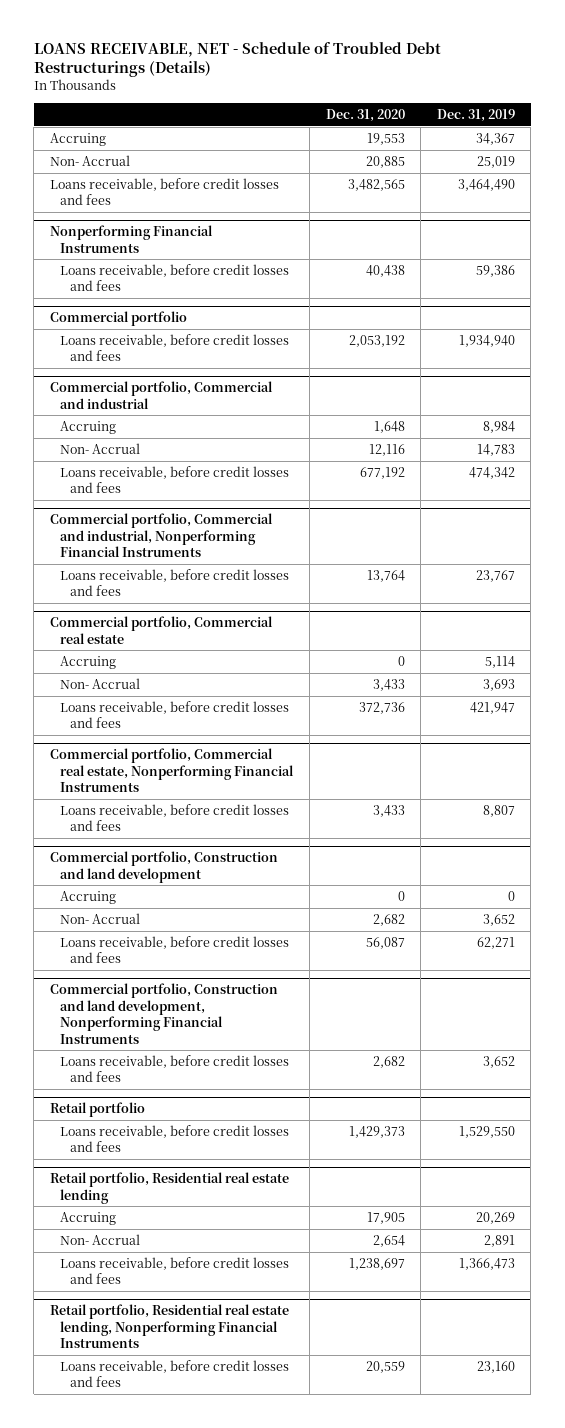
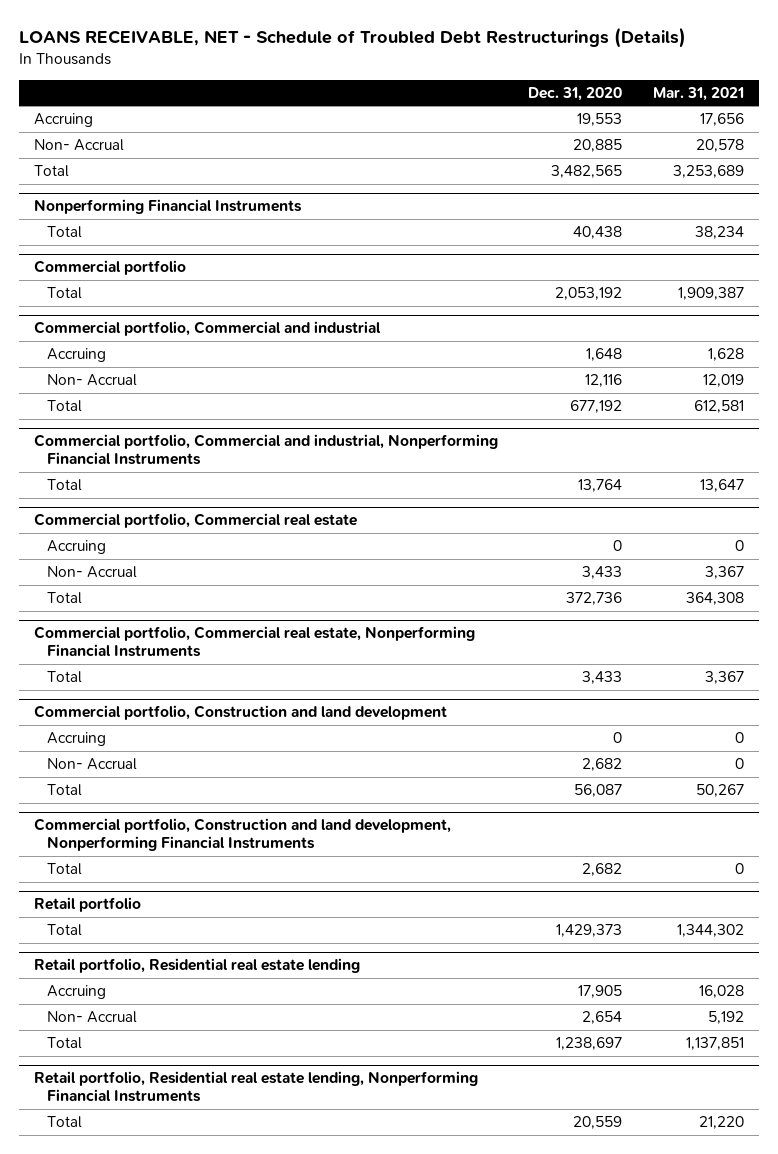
[436,109,515,123] Dec. 31, 2019 -> none
none -> [652,86,744,101] Mar. 31, 2021
[50,178,280,206] Loans receivable, before credit losses and fees -> [33,165,69,178] Total
[60,264,290,292] Loans receivable, before credit losses and fees -> [46,226,82,239] Total
[60,334,290,362] Loans receivable, before credit losses and fees -> [46,287,82,300] Total
[60,466,290,494] Loans receivable, before credit losses and fees -> [46,400,82,413] Total
[60,569,290,597] Loans receivable, before credit losses and fees -> [46,479,82,492] Total
[60,701,290,729] Loans receivable, before credit losses and fees -> [46,592,82,605] Total
[60,804,290,832] Loans receivable, before credit losses and fees -> [46,671,82,684] Total
[60,936,290,964] Loans receivable, before credit losses and fees -> [46,784,82,797] Total
[60,1055,290,1083] Loans receivable, before credit losses and fees -> [46,863,82,876] Total
[60,1125,290,1153] Loans receivable, before credit losses and fees -> [46,924,82,937] Total
[60,1257,290,1285] Loans receivable, before credit losses and fees -> [46,1037,82,1050] Total
[60,1360,290,1388] Loans receivable, before credit losses and fees -> [46,1116,82,1129] Total

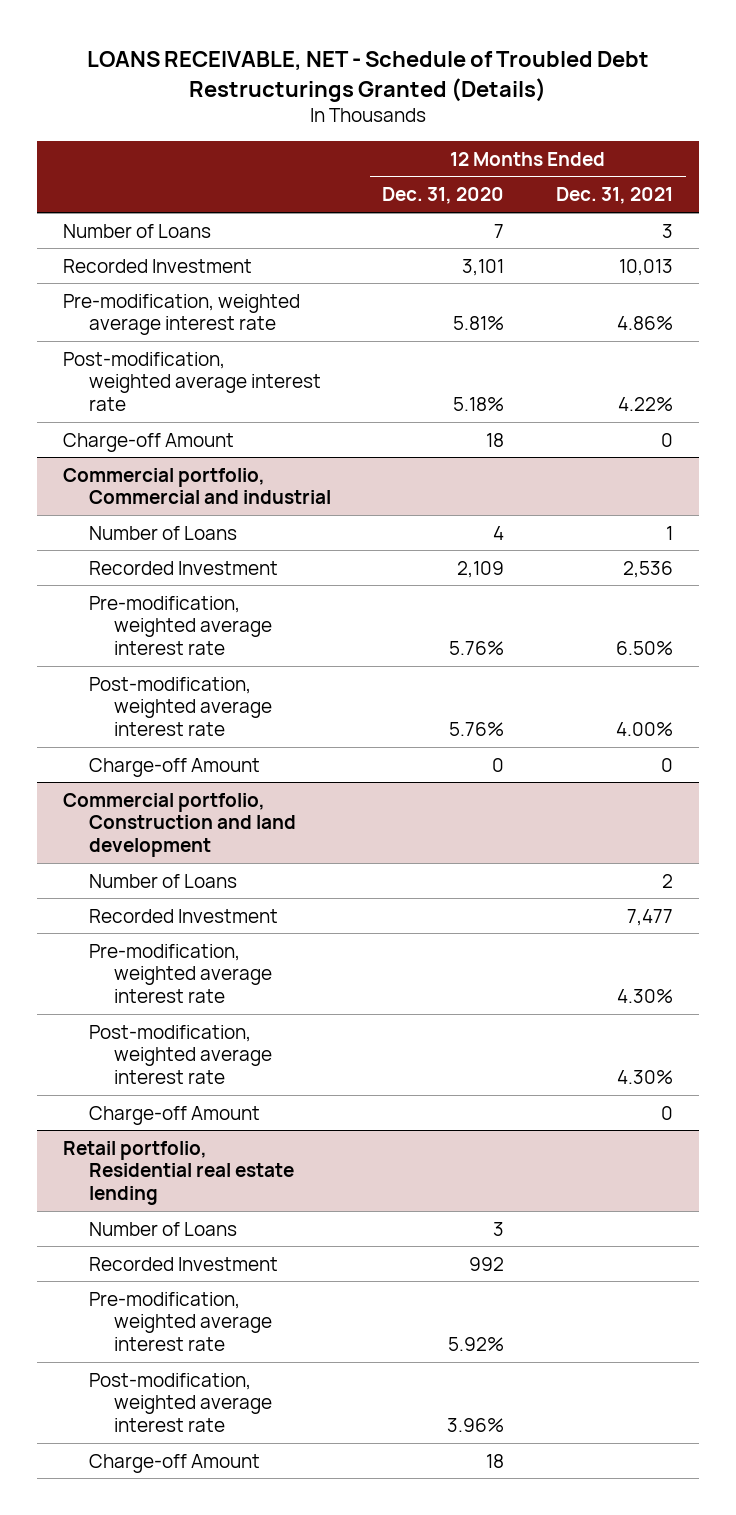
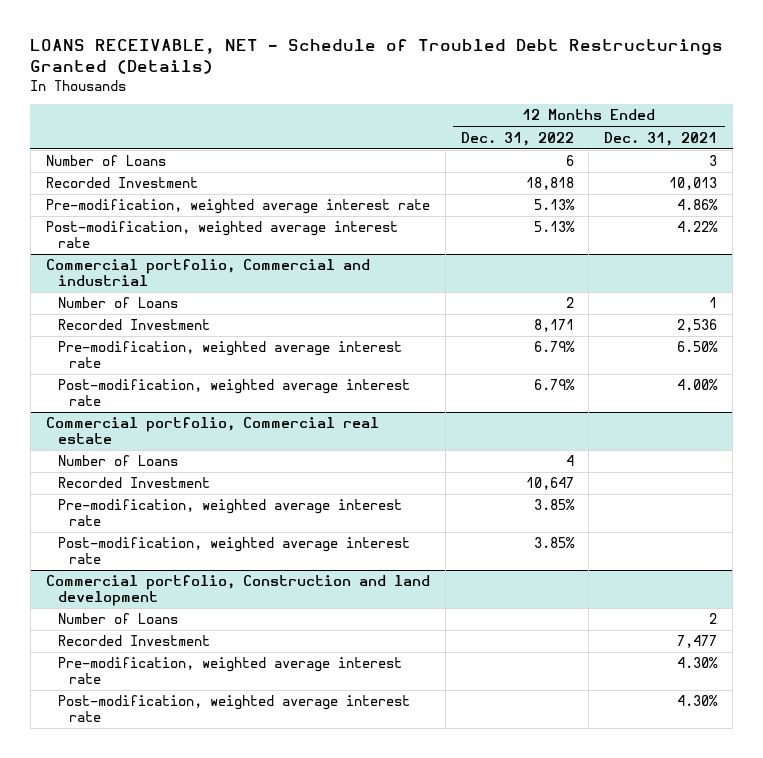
[382,187,505,205] Dec. 31, 2020 -> none
none -> [460,131,574,146] Dec. 31, 2022
[63,432,235,452] Charge-off Amount -> none
[88,757,260,777] Charge-off Amount -> none
none -> [45,417,379,445] Commercial portfolio, Commercial real estate
none -> [57,455,178,467] Number of Loans
none -> [57,477,210,489] Recorded Investment
none -> [57,499,402,527] Pre-modification, weighted average interest rate
none -> [57,537,410,565] Post-modification, weighted average interest rate
[88,1105,260,1125] Charge-off Amount -> none
[63,1140,294,1206] Retail portfolio, Residential real estate lending -> none
[88,1221,237,1236] Number of Loans -> none
[88,1256,278,1271] Recorded Investment -> none
[88,1291,273,1352] Pre-modification, weighted average interest rate -> none
[88,1372,273,1433] Post-modification, weighted average interest rate -> none
[88,1453,260,1473] Charge-off Amount -> none

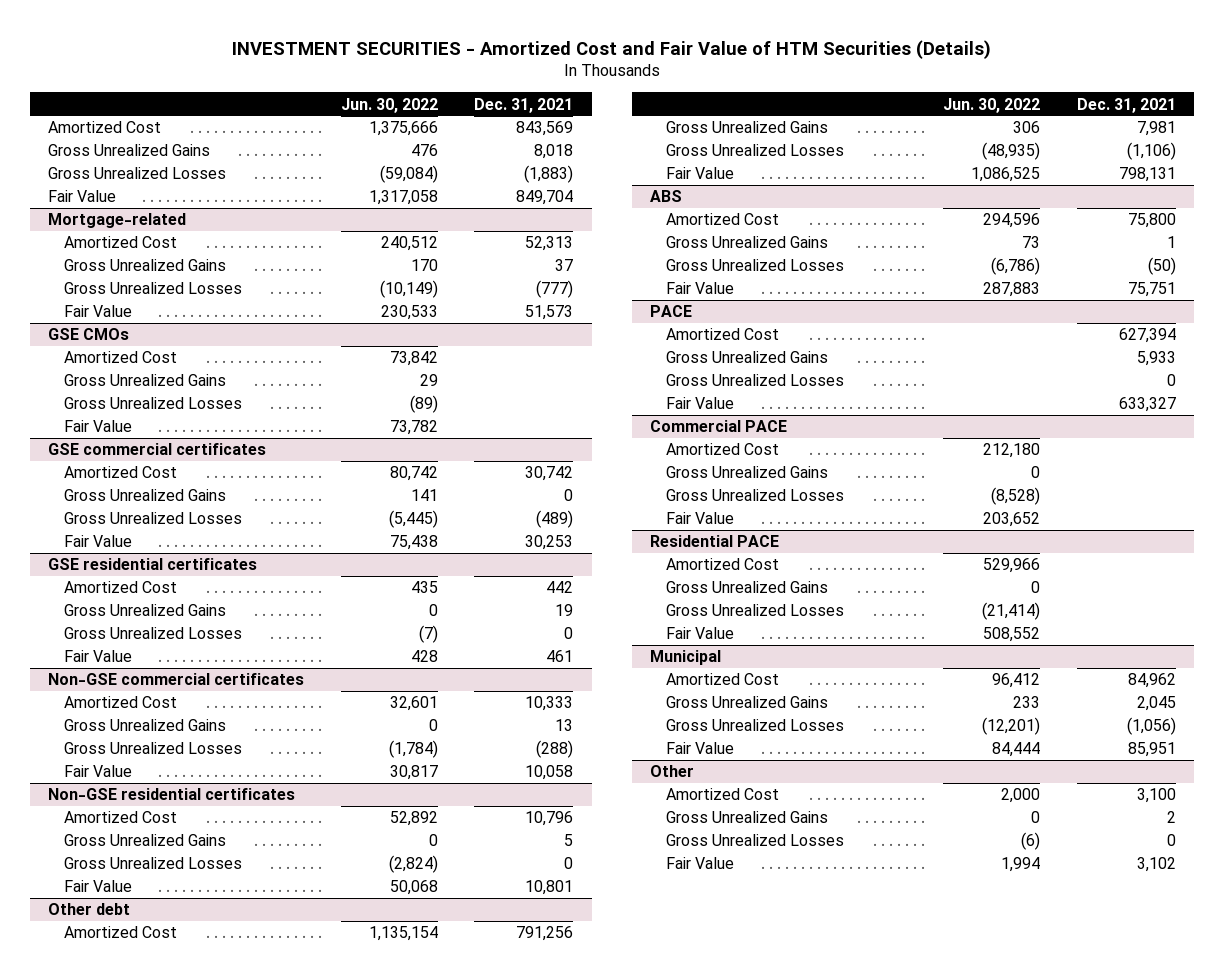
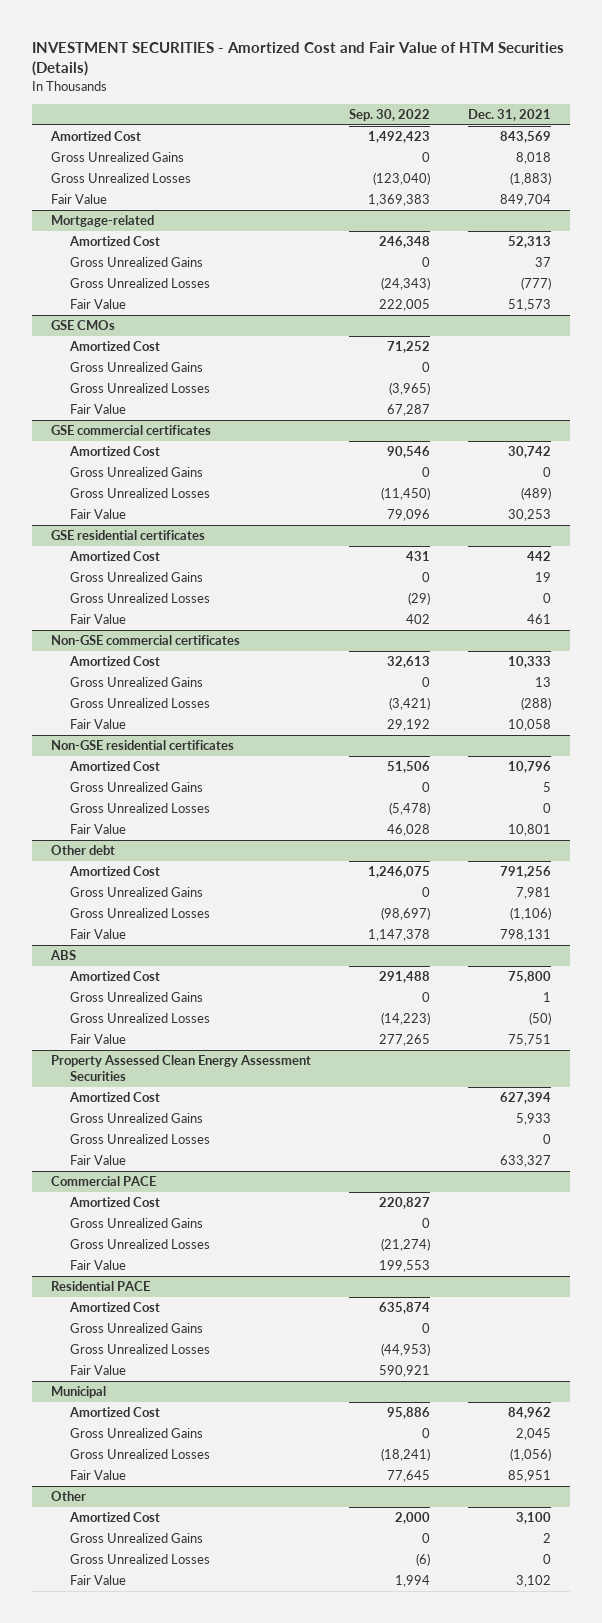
[340,97,438,113] Jun. 30, 2022 -> none
none -> [349,108,431,121] Sep. 30, 2022
[650,305,693,318] PACE -> [51,1055,312,1082] Property Assessed Clean Energy Assessment Securities

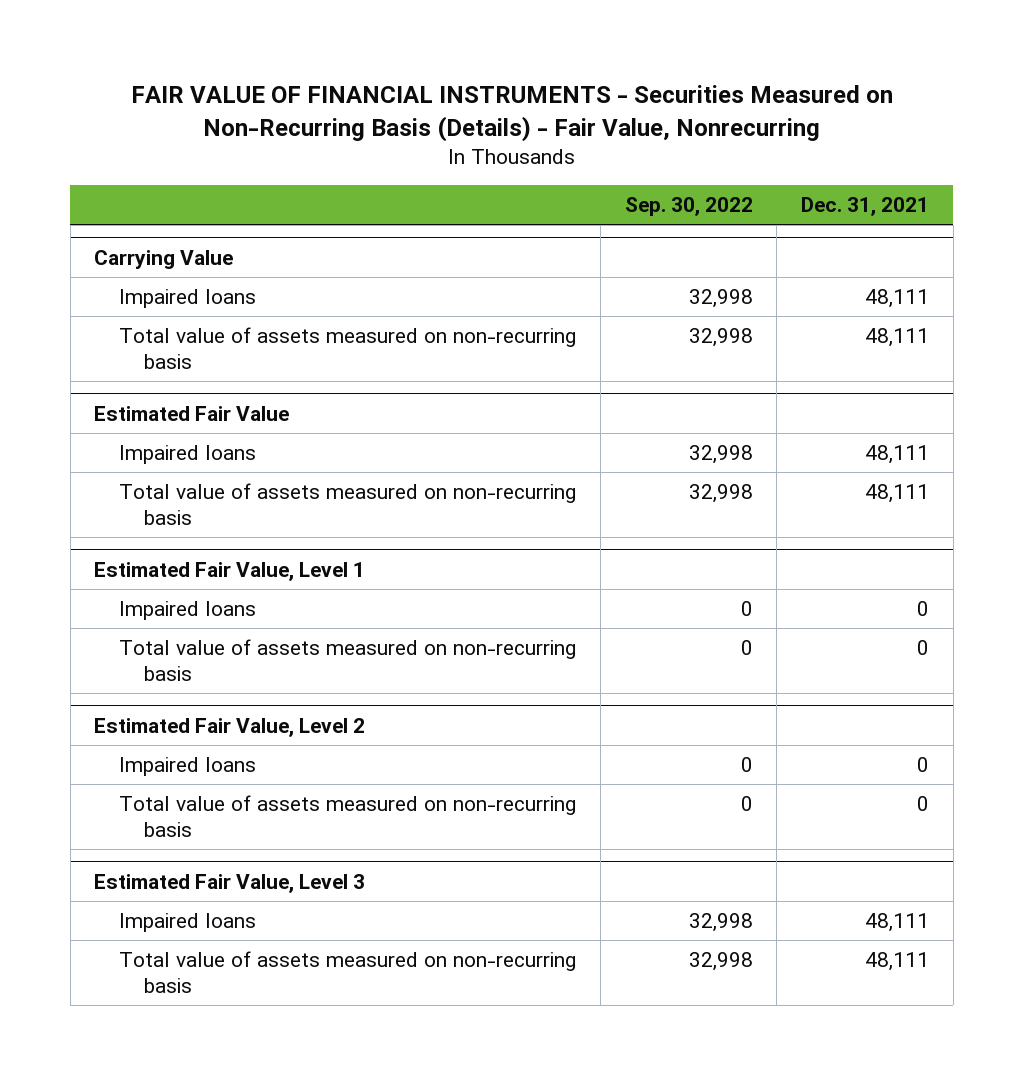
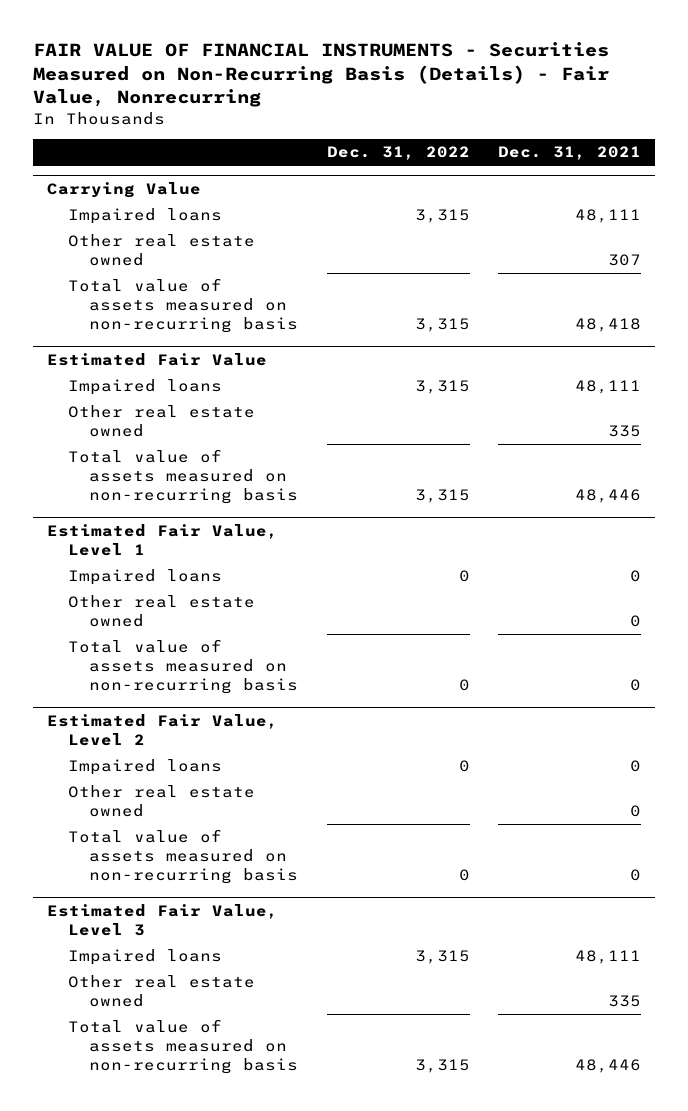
[624,197,753,217] Sep. 30, 2022 -> none
none -> [326,146,470,161] Dec. 31, 2022
none -> [68,234,256,267] Other real estate owned
[865,328,930,348] 48,111 -> [575,318,642,333] 48,418
none -> [68,405,256,438] Other real estate owned
[865,484,930,504] 48,111 -> [575,489,642,504] 48,446
none -> [68,595,256,628] Other real estate owned
none -> [68,785,256,818] Other real estate owned
none -> [68,975,256,1008] Other real estate owned
[865,952,930,972] 48,111 -> [575,1059,642,1074] 48,446

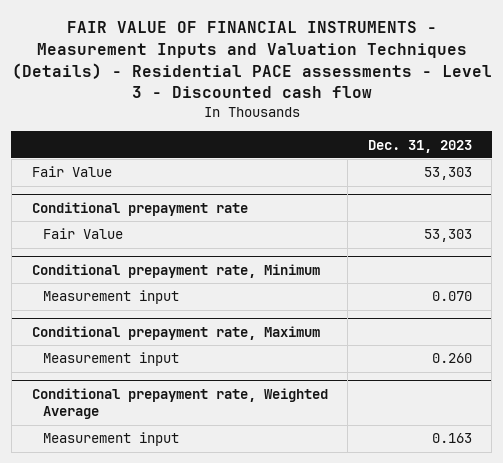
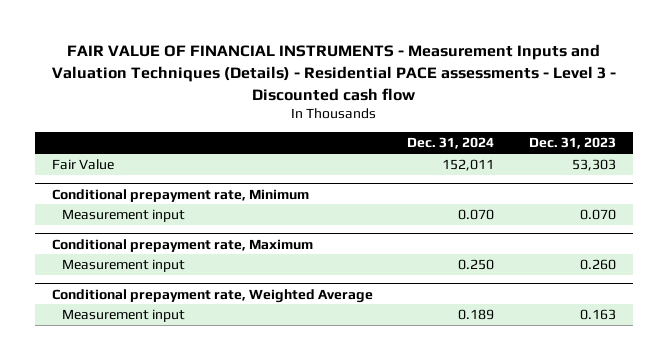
none -> [407,137,495,150] Dec. 31, 2024
[31,202,248,217] Conditional prepayment rate -> none
[42,228,123,240] Fair Value -> none

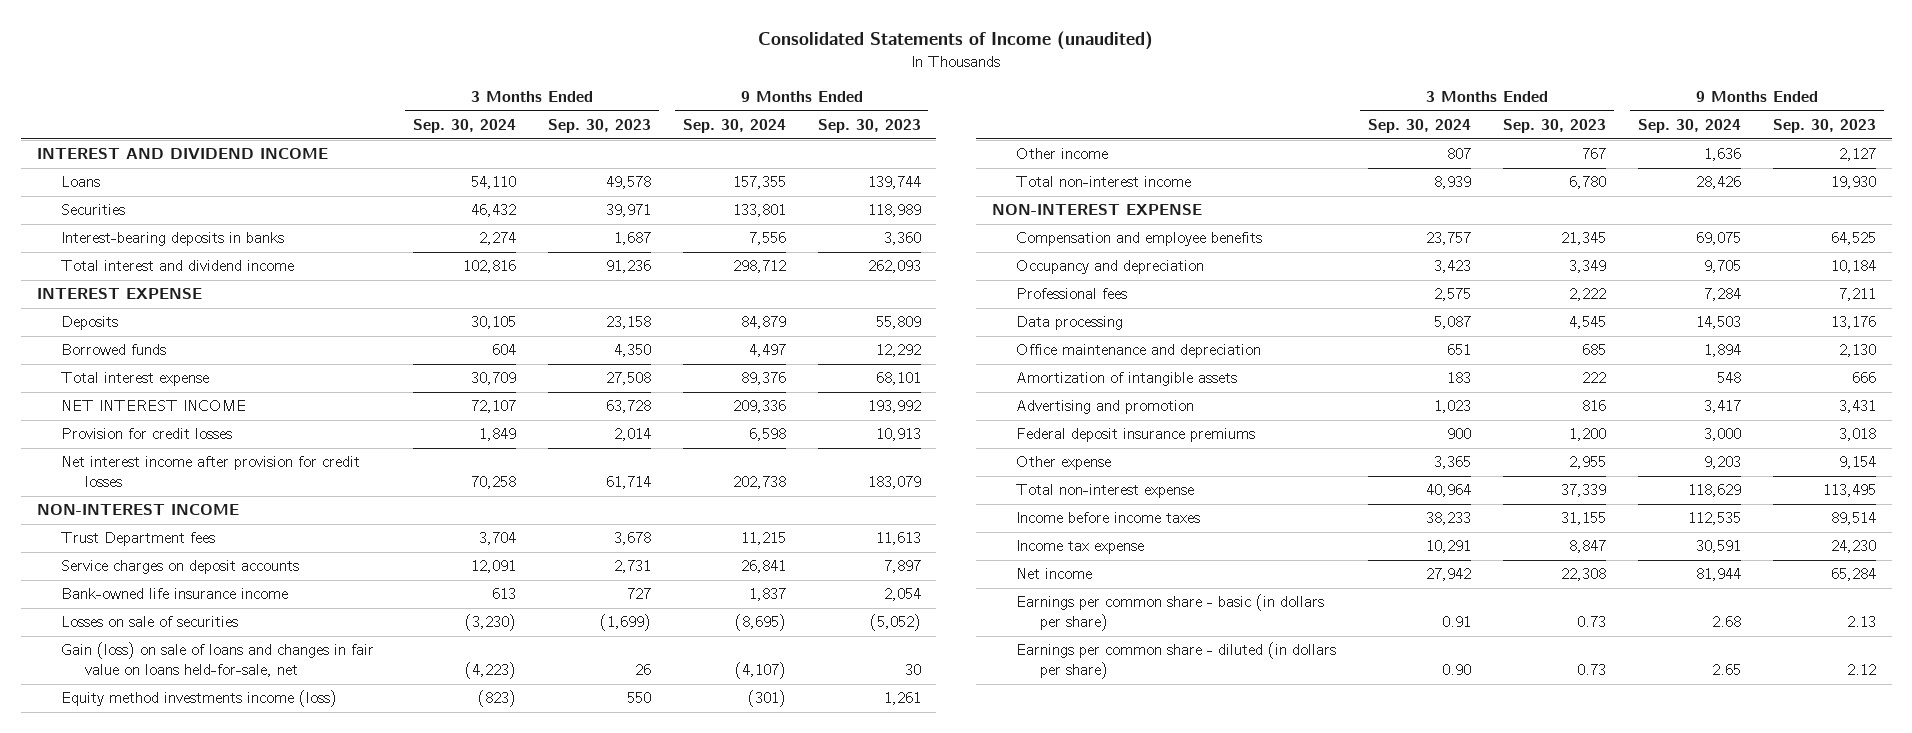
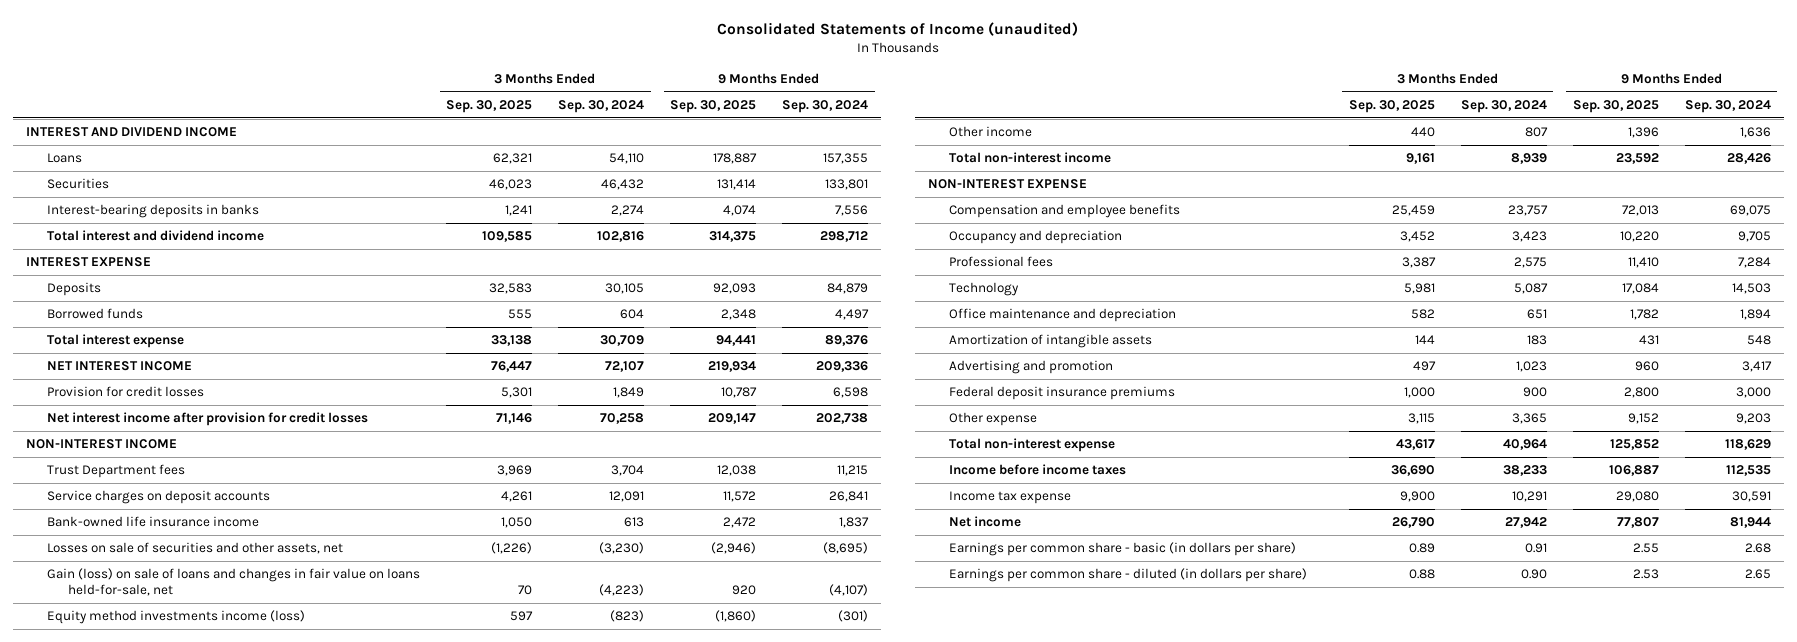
[547,119,651,134] Sep. 30, 2023 -> none
[817,119,921,134] Sep. 30, 2023 -> none
none -> [446,99,533,113] Sep. 30, 2025
none -> [670,99,757,113] Sep. 30, 2025
[60,616,238,628] Losses on sale of securities -> [46,542,343,555] Losses on sale of securities and other assets, net
[1016,316,1124,331] Data processing -> [949,282,1020,297] Technology

